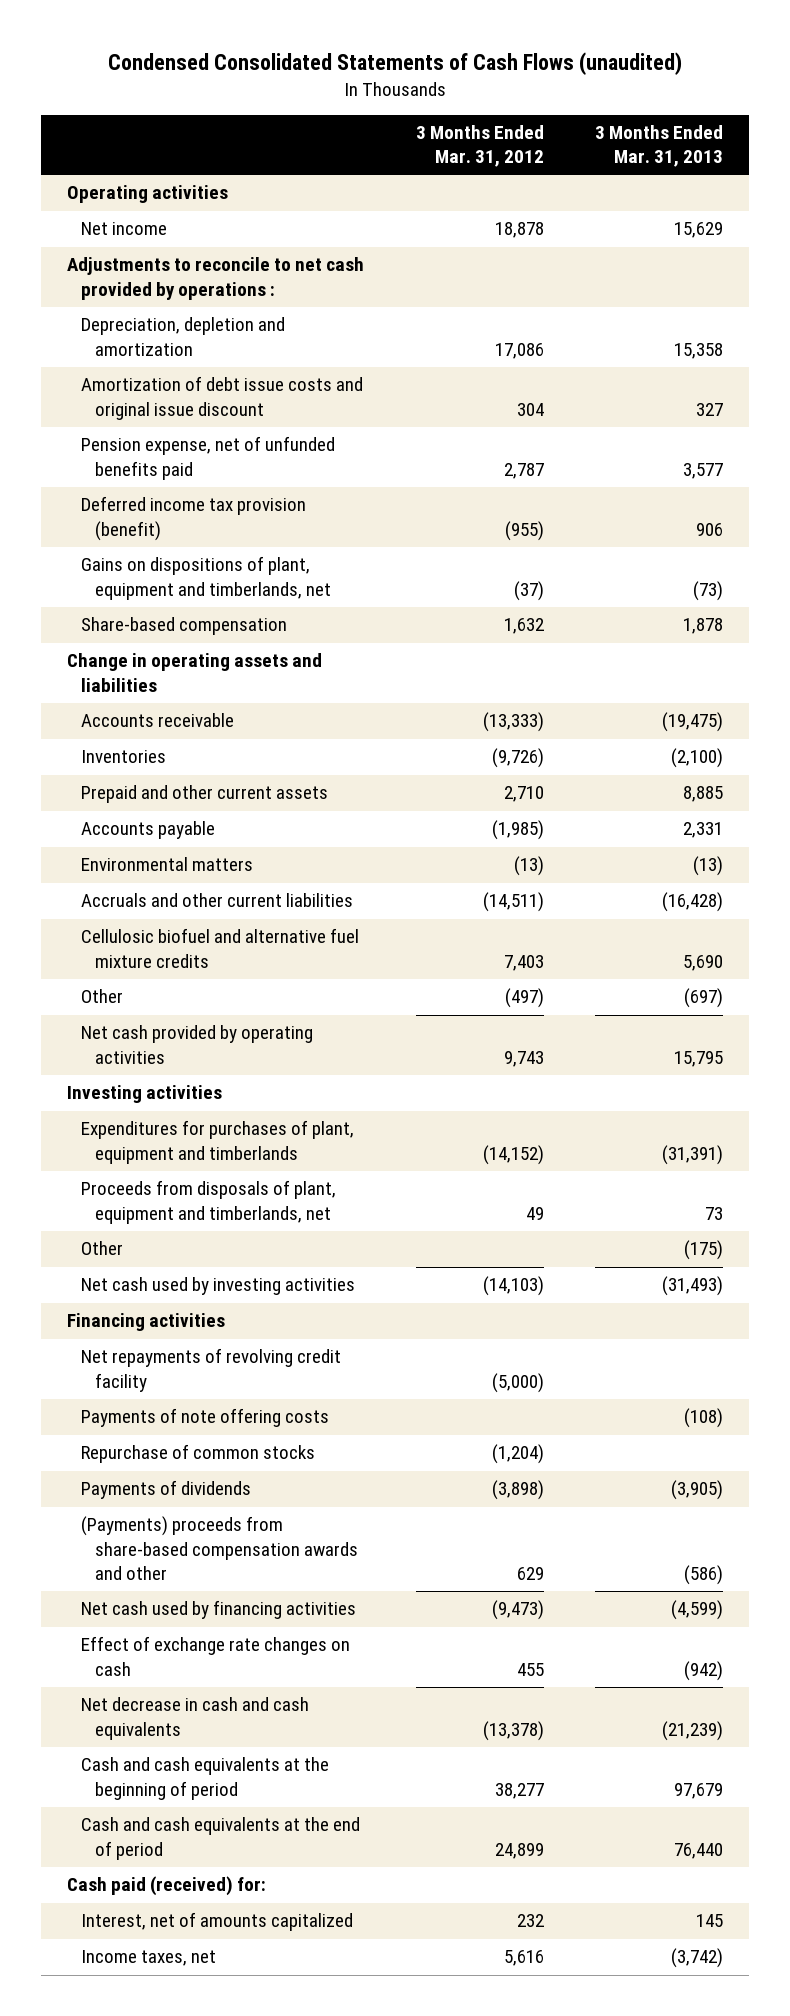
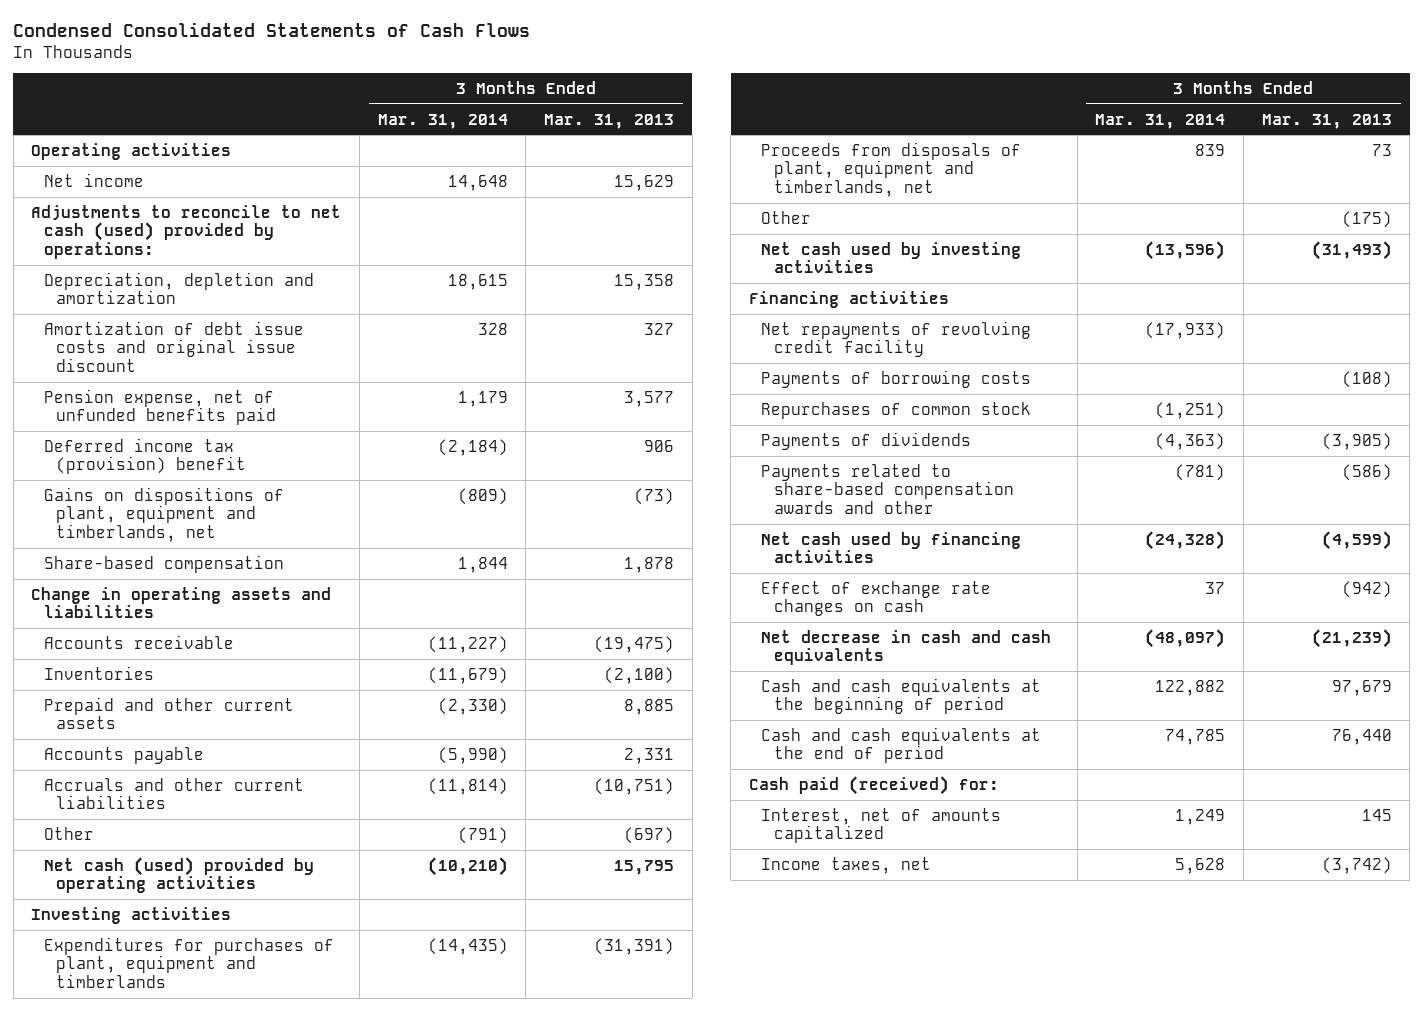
[108,52,683,76] Condensed Consolidated Statements of Cash Flows (unaudited) -> [13,21,531,37] Condensed Consolidated Statements of Cash Flows
[415,125,544,168] 3 Months Ended Mar. 31, 2012 -> none
none -> [377,113,508,129] Mar. 31, 2014
[66,257,364,300] Adjustments to reconcile to net cash provided by operations : -> [31,204,342,259] Adjustments to reconcile to net cash (used) provided by operations:
[81,496,307,541] Deferred income tax provision (benefit) -> [43,437,247,475] Deferred income tax (provision) benefit
[81,857,254,872] Environmental matters -> none
[81,928,360,968] Cellulosic biofuel and alternative fuel mixture credits -> none
[662,892,724,913] (16,428) -> [594,777,675,795] (10,751)
[81,1025,314,1064] Net cash provided by operating activities -> [43,856,314,894] Net cash (used) provided by operating activities
[81,1408,330,1428] Payments of note offering costs -> [761,369,1032,388] Payments of borrowing costs
[81,1444,316,1464] Repurchase of common stocks -> [761,401,1032,419] Repurchases of common stock
[81,1516,359,1580] (Payments) proceeds from share-based compensation awards and other -> [761,463,1015,514] Payments related to share-based compensation awards and other

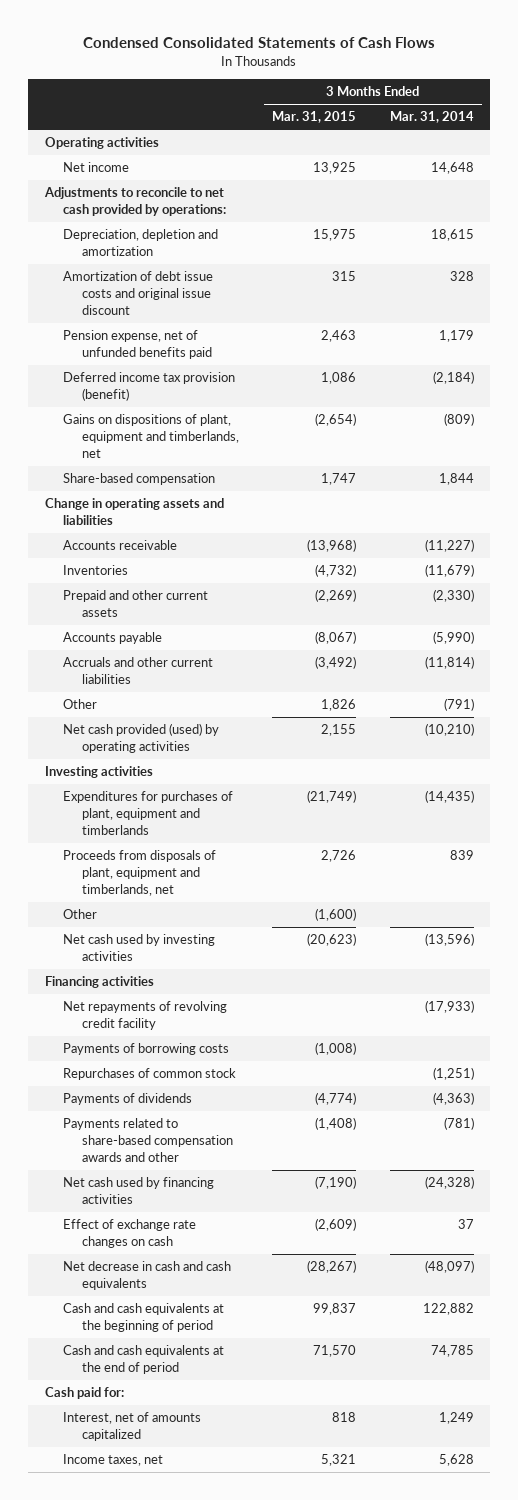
[544,113,675,129] Mar. 31, 2013 -> none
none -> [272,111,357,124] Mar. 31, 2015
[31,204,342,259] Adjustments to reconcile to net cash (used) provided by operations: -> [43,187,227,217] Adjustments to reconcile to net cash provided by operations:
[43,437,247,475] Deferred income tax (provision) benefit -> [63,372,236,402] Deferred income tax provision (benefit)
[43,856,314,894] Net cash (used) provided by operating activities -> [63,723,220,754] Net cash provided (used) by operating activities
[748,775,999,795] Cash paid (received) for: -> [44,1387,124,1400] Cash paid for:

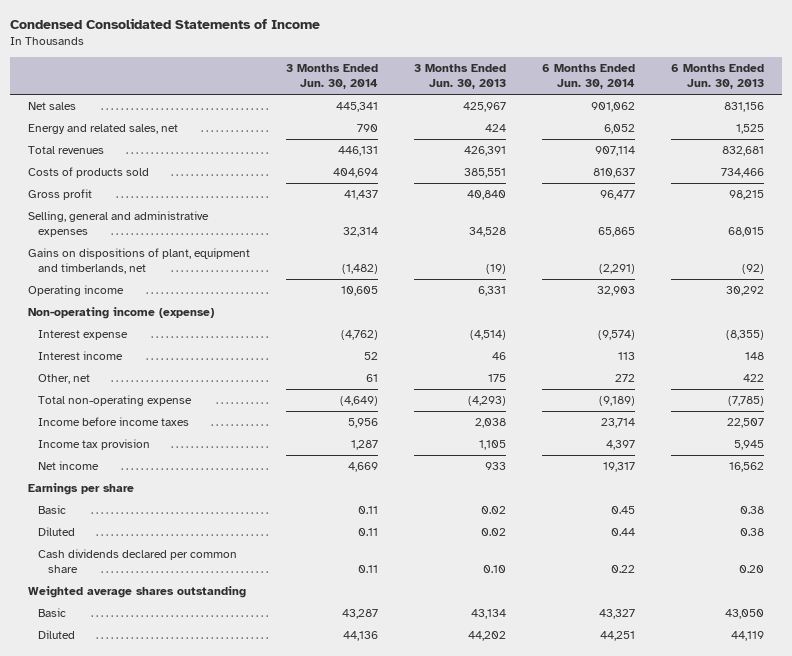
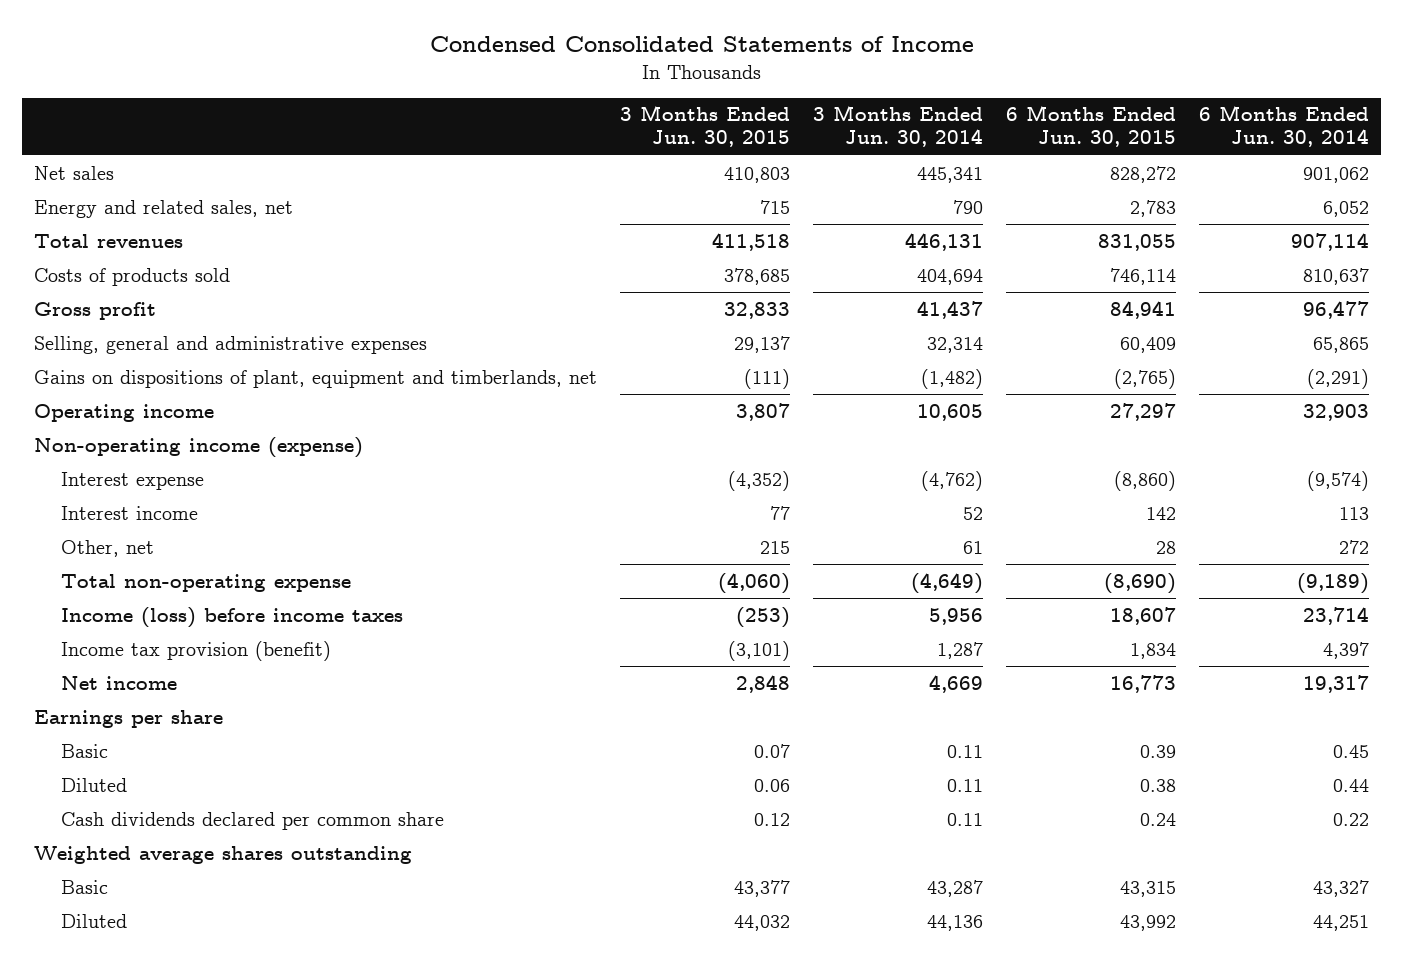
[414,64,507,90] 3 Months Ended Jun. 30, 2013 -> none
[670,64,764,90] 6 Months Ended Jun. 30, 2013 -> none
none -> [619,105,790,148] 3 Months Ended Jun. 30, 2015
none -> [1006,105,1177,148] 6 Months Ended Jun. 30, 2015
[38,416,190,426] Income before income taxes -> [61,606,404,628] Income (loss) before income taxes
[38,438,151,450] Income tax provision -> [61,640,332,661] Income tax provision (benefit)

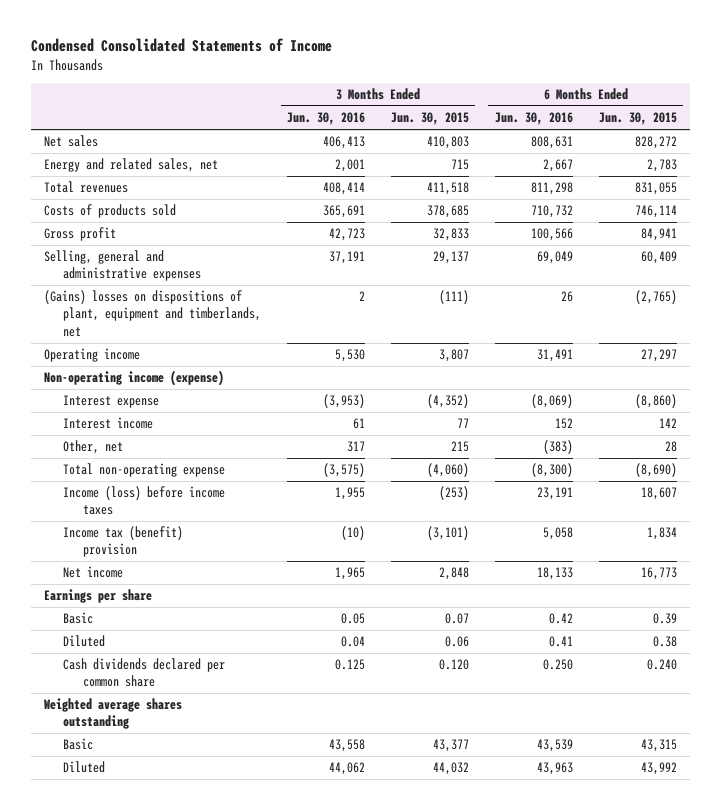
[813,105,984,148] 3 Months Ended Jun. 30, 2014 -> none
[1199,105,1370,148] 6 Months Ended Jun. 30, 2014 -> none
none -> [287,112,366,126] Jun. 30, 2016
none -> [494,112,573,126] Jun. 30, 2016
[33,369,597,388] Gains on dispositions of plant, equipment and timberlands, net -> [43,290,262,337] (Gains) losses on dispositions of plant, equipment and timberlands, net
[61,640,332,661] Income tax provision (benefit) -> [63,526,184,558] Income tax (benefit) provision
[753,812,790,826] 0.12 -> [438,659,469,671] 0.120
[1140,812,1177,826] 0.24 -> [646,659,677,671] 0.240

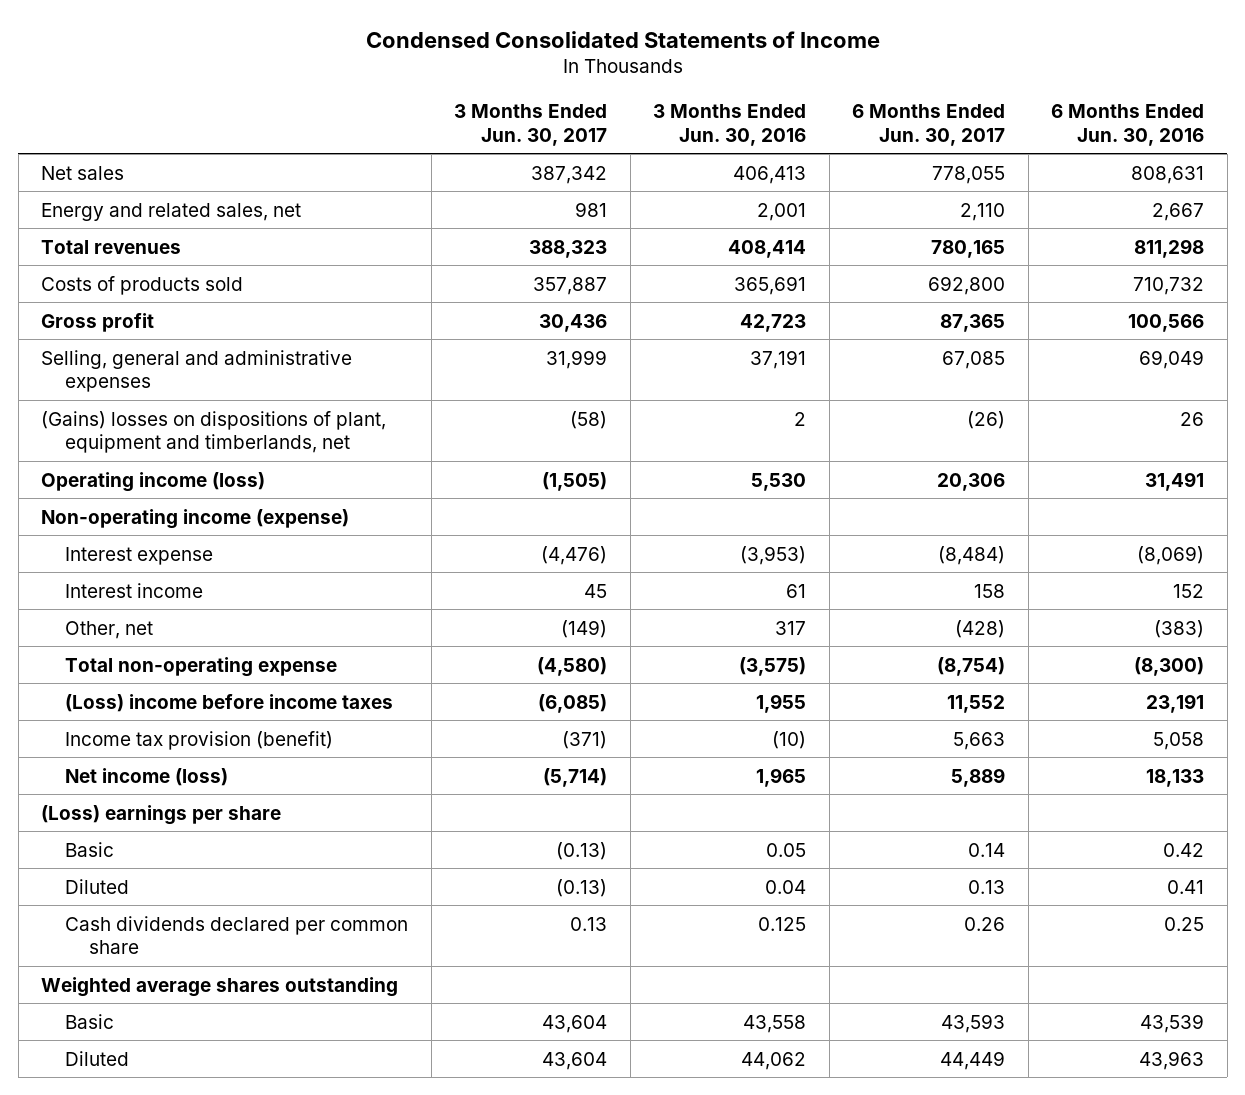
[390,112,469,126] Jun. 30, 2015 -> none
[598,112,677,126] Jun. 30, 2015 -> none
none -> [454,103,608,146] 3 Months Ended Jun. 30, 2017
none -> [852,103,1006,146] 6 Months Ended Jun. 30, 2017
[43,348,140,363] Operating income -> [41,471,266,492] Operating income (loss)
[63,486,226,516] Income (loss) before income taxes -> [65,693,394,712] (Loss) income before income taxes
[63,526,184,558] Income tax (benefit) provision -> [65,730,334,750] Income tax provision (benefit)
[63,566,124,579] Net income -> [65,767,229,786] Net income (loss)
[43,589,152,604] Earnings per share -> [41,804,282,825] (Loss) earnings per share
[542,659,573,671] 0.250 -> [1164,916,1205,931] 0.25

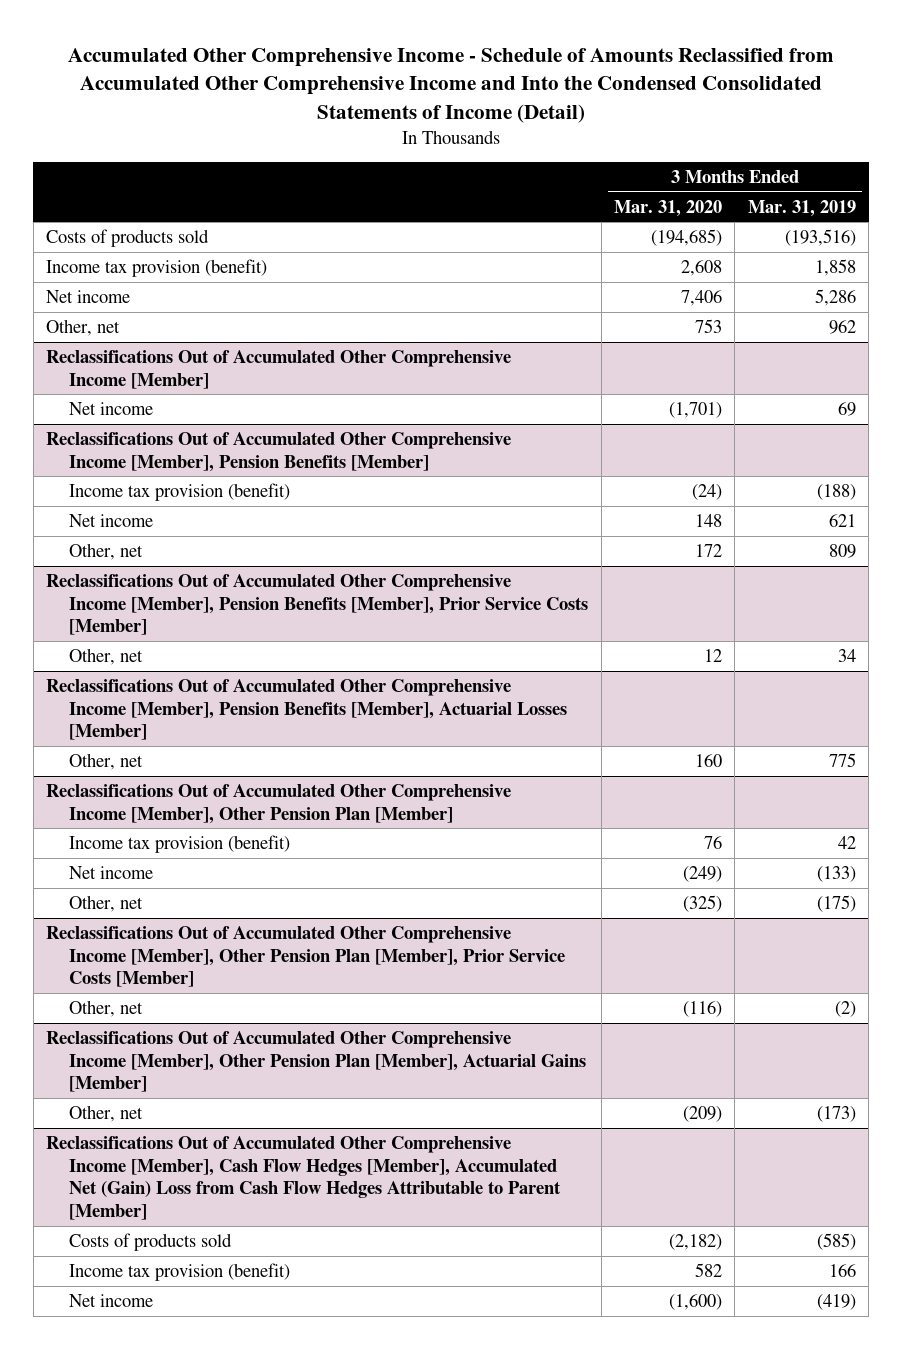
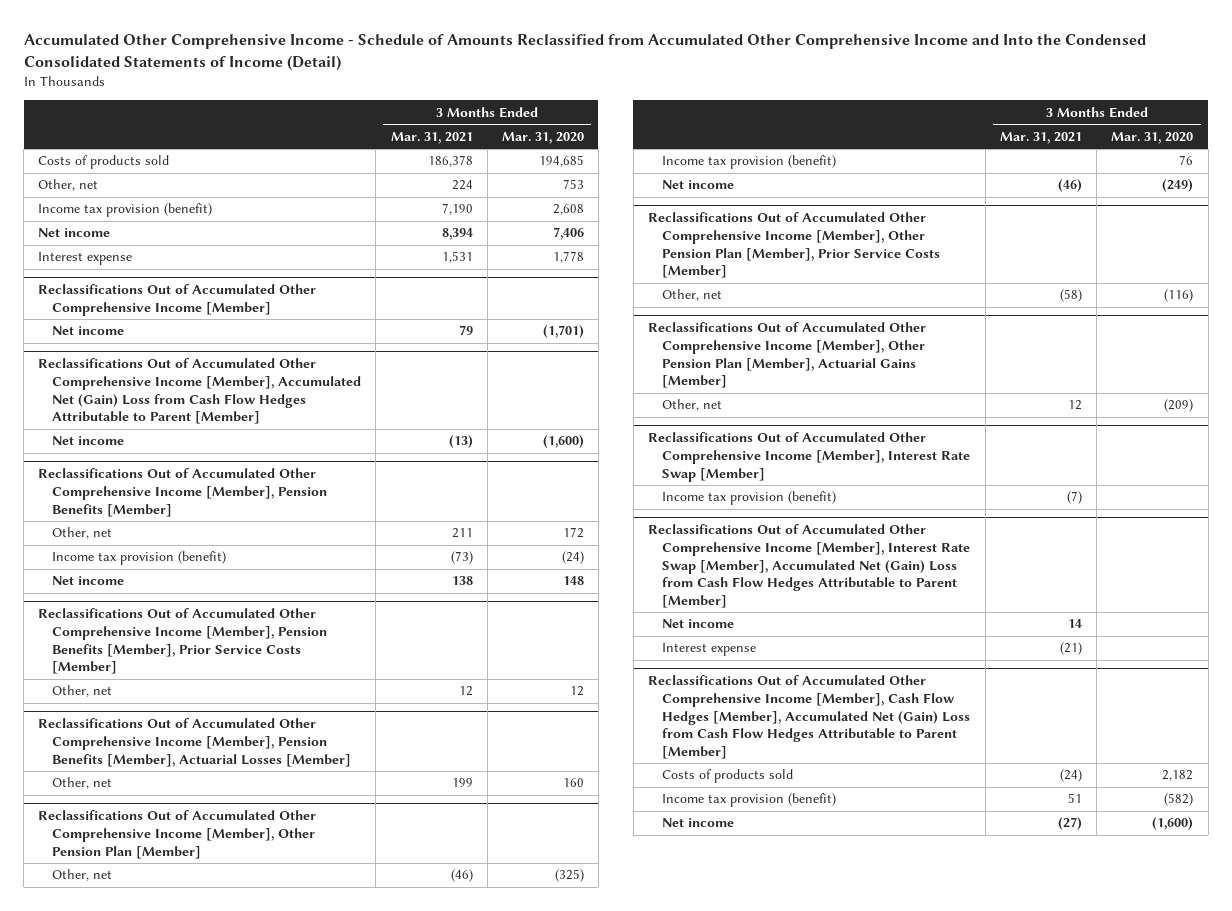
[747,199,856,217] Mar. 31, 2019 -> none
none -> [390,131,473,144] Mar. 31, 2021
[650,228,722,246] (194,685) -> [538,155,584,168] 194,685
[45,318,120,336] Other, net -> [38,179,99,192] Other, net
none -> [38,252,133,266] Interest expense
none -> [38,358,362,425] Reclassifications Out of Accumulated Other Comprehensive Income [Member], Accumulated Net (Gain) Loss from Cash Flow Hedges Attributable to Parent [Member]
none -> [52,436,125,446] Net income
[69,542,144,560] Other, net -> [52,527,113,540] Other, net
[69,894,144,912] Other, net -> [52,869,113,882] Other, net
none -> [647,432,971,482] Reclassifications Out of Accumulated Other Comprehensive Income [Member], Interest Rate Swap [Member]
none -> [662,491,837,506] Income tax provision (benefit)
none -> [647,524,971,609] Reclassifications Out of Accumulated Other Comprehensive Income [Member], Interest Rate Swap [Member], Accumulated Net (Gain) Loss from Cash Flow Hedges Attributable to Parent [Member]
none -> [662,619,735,629] Net income
none -> [662,643,757,657] Interest expense
[668,1233,722,1250] (2,182) -> [1162,770,1194,782] 2,182
[694,1262,722,1277] 582 -> [1164,793,1194,807] (582)

